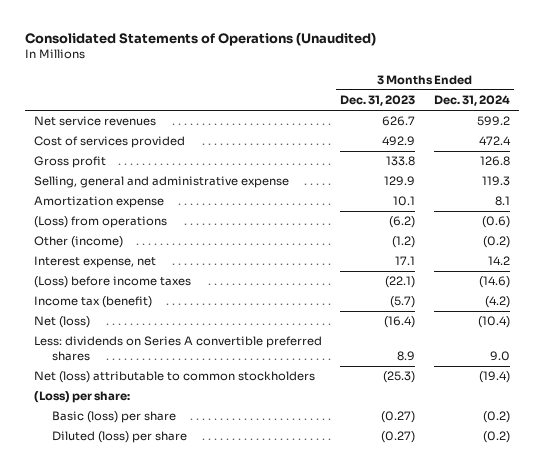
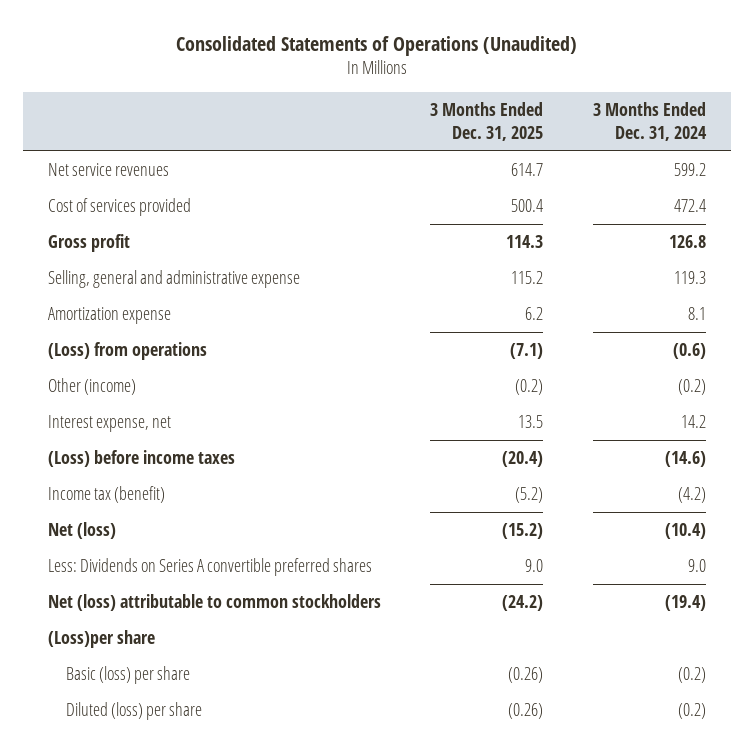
[340,95,416,107] Dec. 31, 2023 -> none
none -> [430,102,544,141] 3 Months Ended Dec. 31, 2025
[34,336,323,362] Less: dividends on Series A convertible preferred shares -> [47,558,372,577] Less: Dividends on Series A convertible preferred shares
[34,391,131,404] (Loss) per share: -> [47,630,155,649] (Loss)per share

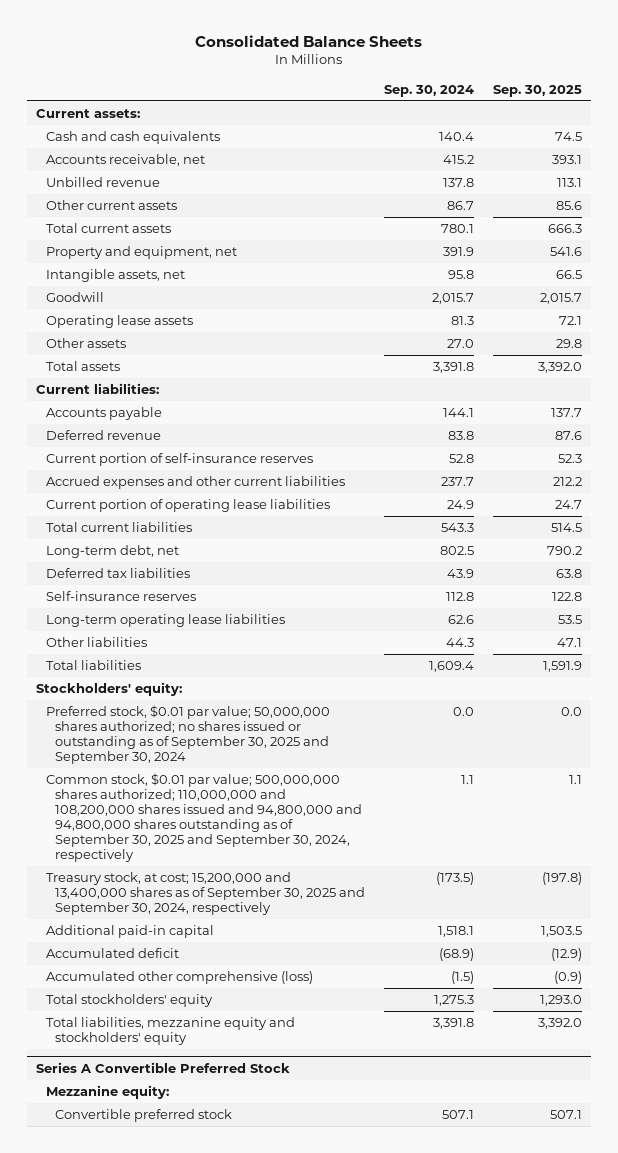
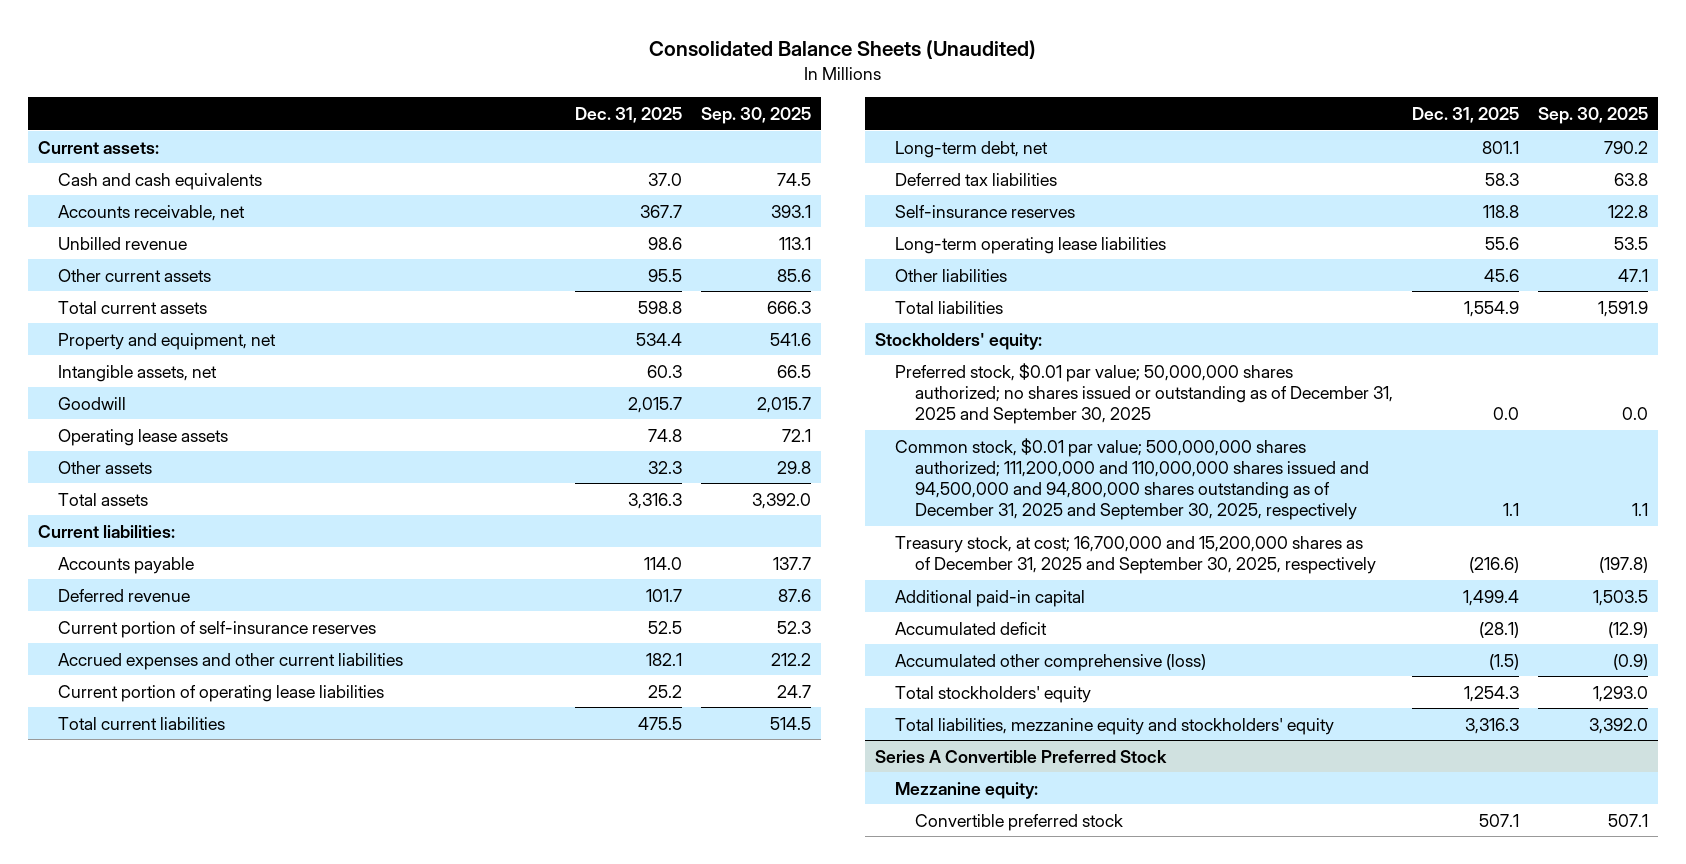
[194,34,422,47] Consolidated Balance Sheets -> [648,39,1036,59] Consolidated Balance Sheets (Unaudited)
[383,84,474,97] Sep. 30, 2024 -> none
none -> [575,107,683,124] Dec. 31, 2025
[45,705,330,764] Preferred stock, $0.01 par value; 50,000,000 shares authorized; no shares issued or outstanding as of September 30, 2025 and September 30, 2024 -> [894,362,1394,424] Preferred stock, $0.01 par value; 50,000,000 shares authorized; no shares issued or outstanding as of December 31, 2025 and September 30, 2025
[45,773,362,862] Common stock, $0.01 par value; 500,000,000 shares authorized; 110,000,000 and 108,200,000 shares issued and 94,800,000 and 94,800,000 shares outstanding as of September 30, 2025 and September 30, 2024, respectively -> [894,437,1370,521] Common stock, $0.01 par value; 500,000,000 shares authorized; 111,200,000 and 110,000,000 shares issued and 94,500,000 and 94,800,000 shares outstanding as of December 31, 2025 and September 30, 2025, respectively
[45,872,365,915] Treasury stock, at cost; 15,200,000 and 13,400,000 shares as of September 30, 2025 and September 30, 2024, respectively -> [894,535,1377,574] Treasury stock, at cost; 16,700,000 and 15,200,000 shares as of December 31, 2025 and September 30, 2025, respectively

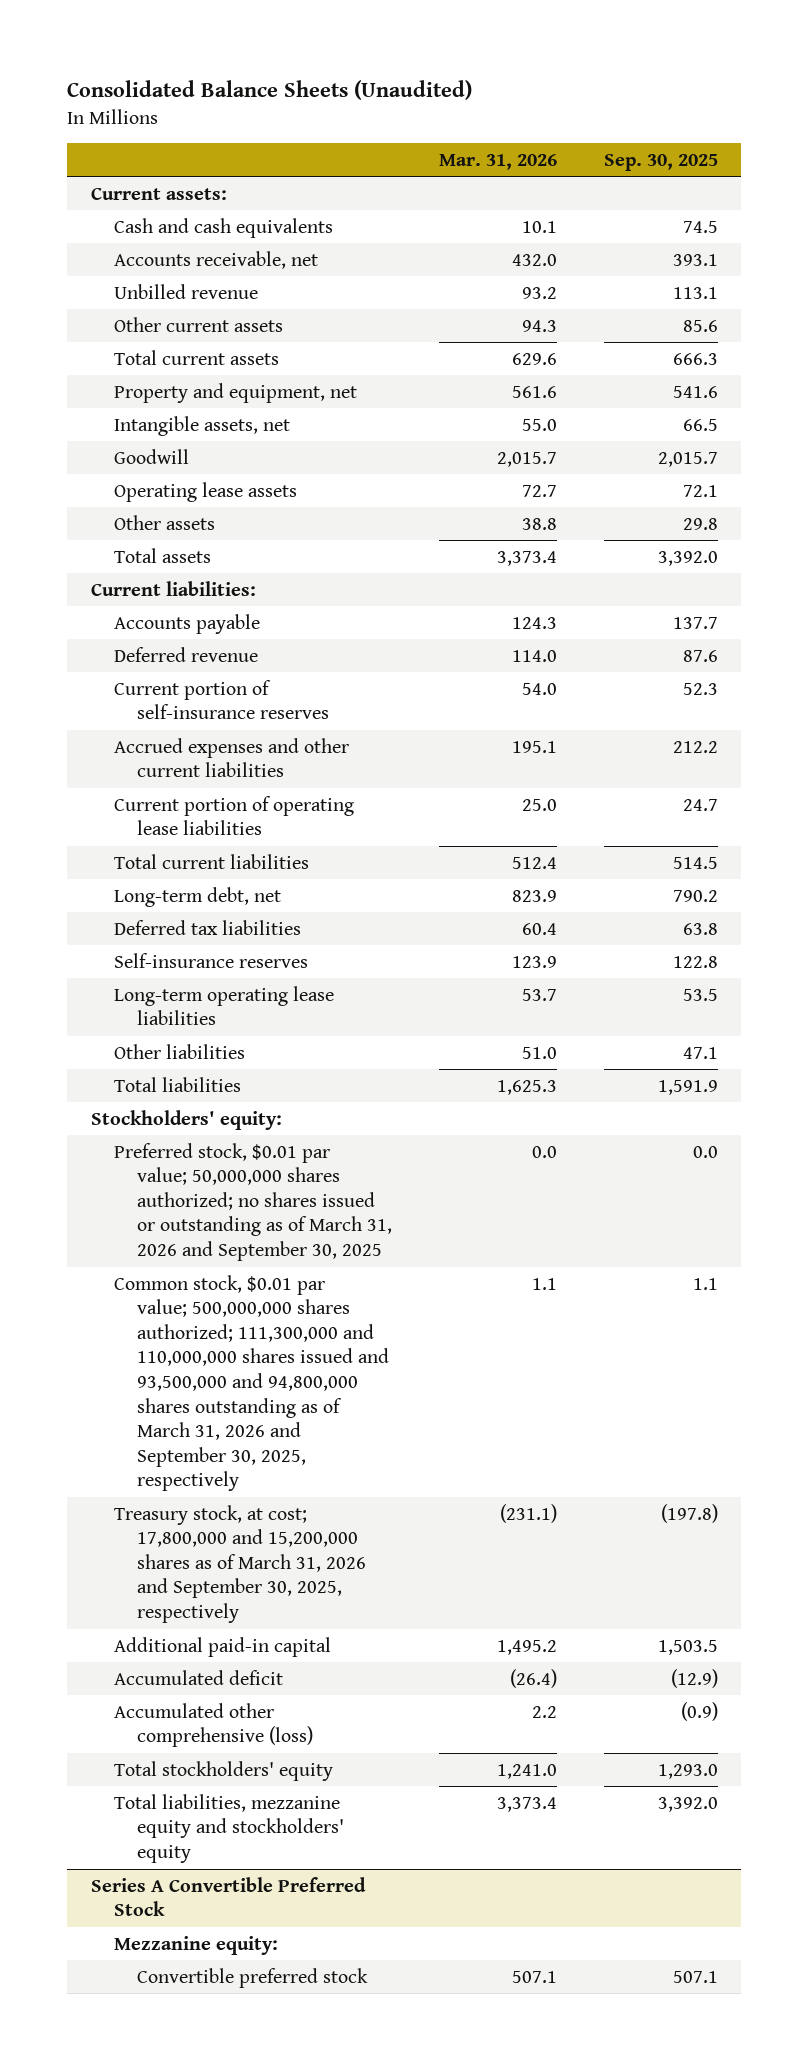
[575,107,683,124] Dec. 31, 2025 -> none
none -> [438,153,557,170] Mar. 31, 2026
[894,362,1394,424] Preferred stock, $0.01 par value; 50,000,000 shares authorized; no shares issued or outstanding as of December 31, 2025 and September 30, 2025 -> [113,1142,393,1261] Preferred stock, $0.01 par value; 50,000,000 shares authorized; no shares issued or outstanding as of March 31, 2026 and September 30, 2025
[894,437,1370,521] Common stock, $0.01 par value; 500,000,000 shares authorized; 111,200,000 and 110,000,000 shares issued and 94,500,000 and 94,800,000 shares outstanding as of December 31, 2025 and September 30, 2025, respectively -> [113,1274,390,1492] Common stock, $0.01 par value; 500,000,000 shares authorized; 111,300,000 and 110,000,000 shares issued and 93,500,000 and 94,800,000 shares outstanding as of March 31, 2026 and September 30, 2025, respectively
[894,535,1377,574] Treasury stock, at cost; 16,700,000 and 15,200,000 shares as of December 31, 2025 and September 30, 2025, respectively -> [113,1504,367,1623] Treasury stock, at cost; 17,800,000 and 15,200,000 shares as of March 31, 2026 and September 30, 2025, respectively

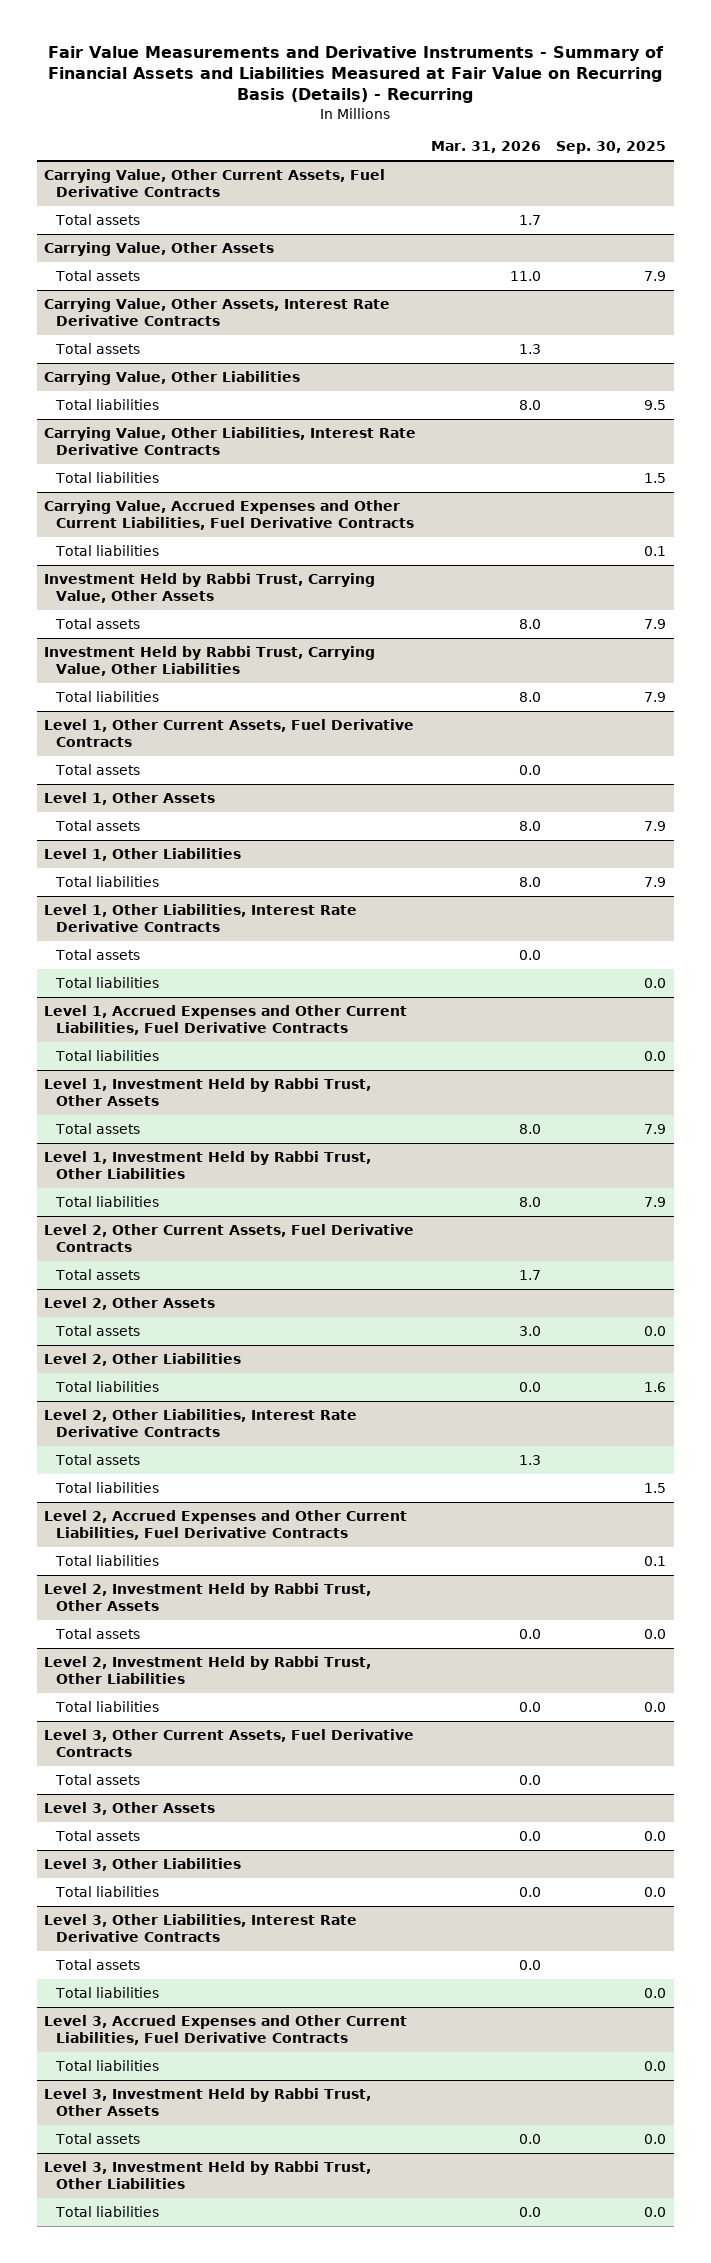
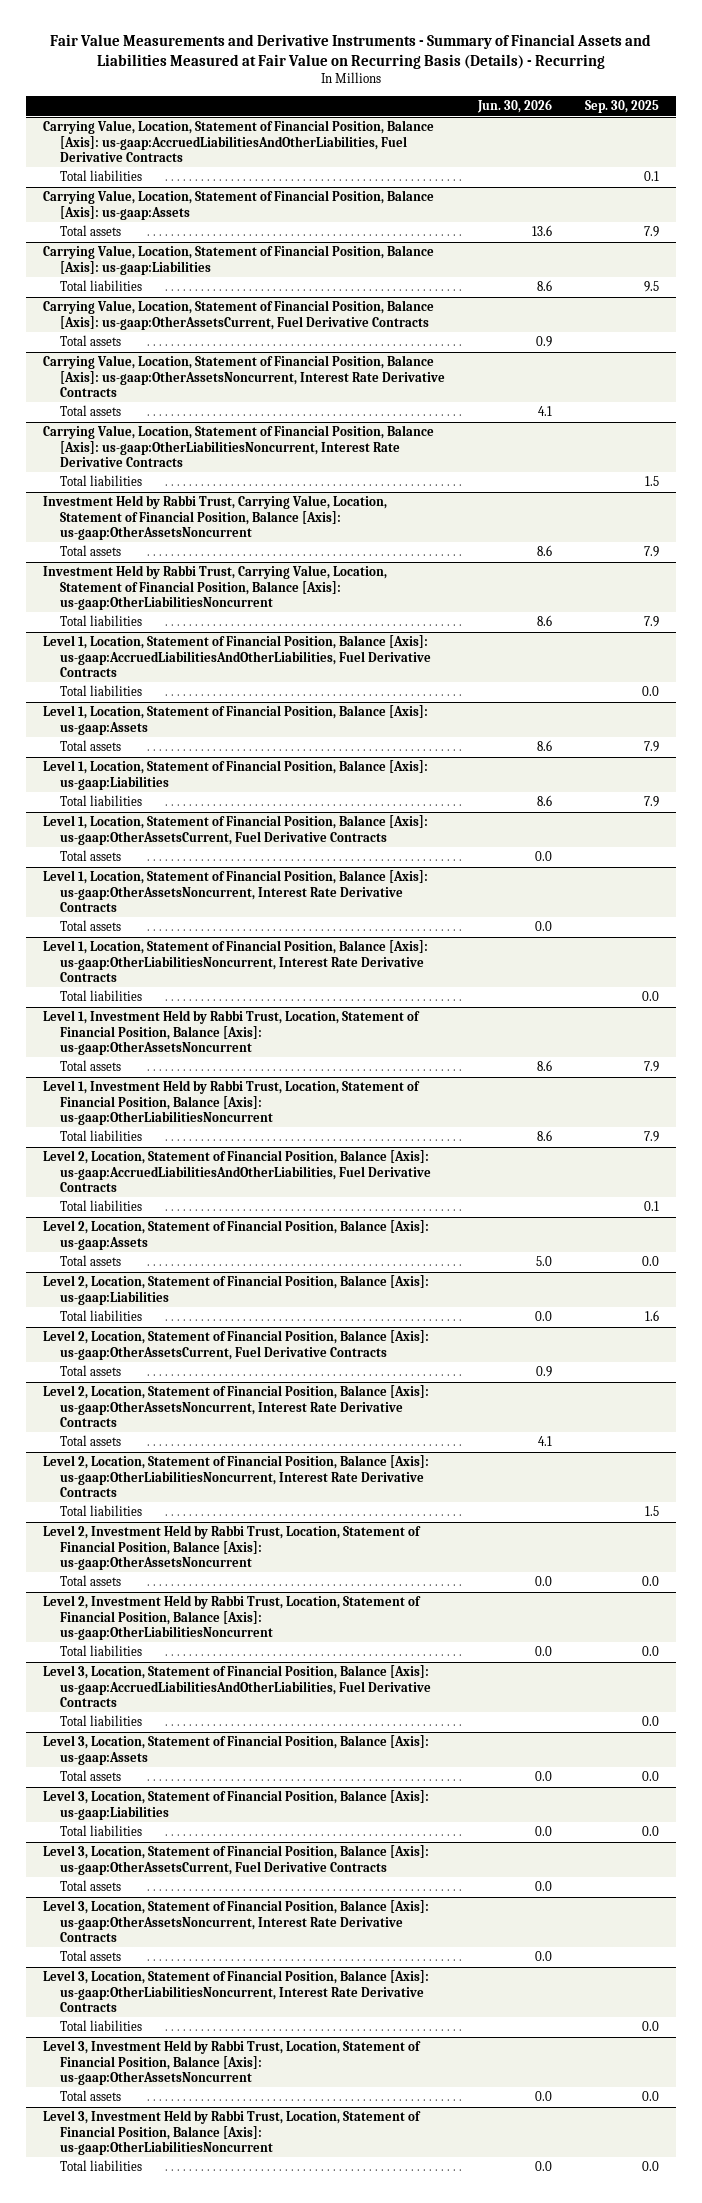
[431,141,542,154] Mar. 31, 2026 -> none
none -> [477,99,553,114] Jun. 30, 2026
[44,168,386,198] Carrying Value, Other Current Assets, Fuel Derivative Contracts -> none
[54,213,140,225] Total assets -> none
[44,241,275,256] Carrying Value, Other Assets -> none
none -> [42,120,434,162] Carrying Value, Location, Statement of Financial Position, Balance [Axis]: us-gaap:AccruedLiabilitiesAndOtherLiabilities, Fuel Derivative Contracts
none -> [60,170,143,182] Total liabilities
none -> [42,190,434,220] Carrying Value, Location, Statement of Financial Position, Balance [Axis]: us-gaap:Assets
[44,297,391,327] Carrying Value, Other Assets, Interest Rate Derivative Contracts -> none
[54,342,140,354] Total assets -> none
[44,370,301,385] Carrying Value, Other Liabilities -> none
none -> [42,245,434,275] Carrying Value, Location, Statement of Financial Position, Balance [Axis]: us-gaap:Liabilities
[44,426,417,456] Carrying Value, Other Liabilities, Interest Rate Derivative Contracts -> none
none -> [42,300,434,330] Carrying Value, Location, Statement of Financial Position, Balance [Axis]: us-gaap:OtherAssetsCurrent, Fuel Derivative Contracts
none -> [60,335,122,347] Total assets
none -> [42,355,446,397] Carrying Value, Location, Statement of Financial Position, Balance [Axis]: us-gaap:OtherAssetsNoncurrent, Interest Rate Derivative Contracts
none -> [60,405,122,417] Total assets
none -> [42,425,434,467] Carrying Value, Location, Statement of Financial Position, Balance [Axis]: us-gaap:OtherLiabilitiesNoncurrent, Interest Rate Derivative Contracts
[44,499,414,531] Carrying Value, Accrued Expenses and Other Current Liabilities, Fuel Derivative Contracts -> none
[54,544,159,556] Total liabilities -> none
[44,572,376,604] Investment Held by Rabbi Trust, Carrying Value, Other Assets -> none
none -> [42,495,387,540] Investment Held by Rabbi Trust, Carrying Value, Location, Statement of Financial Position, Balance [Axis]: us-gaap:OtherAssetsNoncurrent
[44,645,376,677] Investment Held by Rabbi Trust, Carrying Value, Other Liabilities -> none
none -> [42,565,387,610] Investment Held by Rabbi Trust, Carrying Value, Location, Statement of Financial Position, Balance [Axis]: us-gaap:OtherLiabilitiesNoncurrent
[44,718,415,748] Level 1, Other Current Assets, Fuel Derivative Contracts -> none
[54,763,140,775] Total assets -> none
[44,791,216,805] Level 1, Other Assets -> none
none -> [42,635,432,677] Level 1, Location, Statement of Financial Position, Balance [Axis]: us-gaap:AccruedLiabilitiesAndOtherLiabilities, Fuel Derivative Contracts
none -> [60,685,143,697] Total liabilities
none -> [42,705,428,735] Level 1, Location, Statement of Financial Position, Balance [Axis]: us-gaap:Assets
[44,847,242,861] Level 1, Other Liabilities -> none
none -> [42,760,428,790] Level 1, Location, Statement of Financial Position, Balance [Axis]: us-gaap:Liabilities
[44,903,358,933] Level 1, Other Liabilities, Interest Rate Derivative Contracts -> none
none -> [42,815,428,845] Level 1, Location, Statement of Financial Position, Balance [Axis]: us-gaap:OtherAssetsCurrent, Fuel Derivative Contracts
[54,976,159,988] Total liabilities -> none
[44,1004,408,1036] Level 1, Accrued Expenses and Other Current Liabilities, Fuel Derivative Contracts -> none
none -> [42,870,428,912] Level 1, Location, Statement of Financial Position, Balance [Axis]: us-gaap:OtherAssetsNoncurrent, Interest Rate Derivative Contracts
none -> [60,920,122,932] Total assets
none -> [42,940,428,982] Level 1, Location, Statement of Financial Position, Balance [Axis]: us-gaap:OtherLiabilitiesNoncurrent, Interest Rate Derivative Contracts
[44,1077,372,1107] Level 1, Investment Held by Rabbi Trust, Other Assets -> none
none -> [42,1010,420,1055] Level 1, Investment Held by Rabbi Trust, Location, Statement of Financial Position, Balance [Axis]: us-gaap:OtherAssetsNoncurrent
[44,1150,372,1180] Level 1, Investment Held by Rabbi Trust, Other Liabilities -> none
none -> [42,1080,420,1125] Level 1, Investment Held by Rabbi Trust, Location, Statement of Financial Position, Balance [Axis]: us-gaap:OtherLiabilitiesNoncurrent
[44,1223,415,1253] Level 2, Other Current Assets, Fuel Derivative Contracts -> none
[54,1268,140,1280] Total assets -> none
[44,1296,216,1310] Level 2, Other Assets -> none
none -> [42,1150,432,1192] Level 2, Location, Statement of Financial Position, Balance [Axis]: us-gaap:AccruedLiabilitiesAndOtherLiabilities, Fuel Derivative Contracts
none -> [60,1200,143,1212] Total liabilities
none -> [42,1220,429,1250] Level 2, Location, Statement of Financial Position, Balance [Axis]: us-gaap:Assets
[44,1352,242,1366] Level 2, Other Liabilities -> none
none -> [42,1275,429,1305] Level 2, Location, Statement of Financial Position, Balance [Axis]: us-gaap:Liabilities
[44,1408,358,1438] Level 2, Other Liabilities, Interest Rate Derivative Contracts -> none
none -> [42,1330,429,1360] Level 2, Location, Statement of Financial Position, Balance [Axis]: us-gaap:OtherAssetsCurrent, Fuel Derivative Contracts
none -> [42,1385,429,1427] Level 2, Location, Statement of Financial Position, Balance [Axis]: us-gaap:OtherAssetsNoncurrent, Interest Rate Derivative Contracts
none -> [60,1435,122,1447] Total assets
none -> [42,1455,429,1497] Level 2, Location, Statement of Financial Position, Balance [Axis]: us-gaap:OtherLiabilitiesNoncurrent, Interest Rate Derivative Contracts
[44,1509,408,1541] Level 2, Accrued Expenses and Other Current Liabilities, Fuel Derivative Contracts -> none
[54,1554,159,1566] Total liabilities -> none
[44,1582,372,1612] Level 2, Investment Held by Rabbi Trust, Other Assets -> none
none -> [42,1525,421,1570] Level 2, Investment Held by Rabbi Trust, Location, Statement of Financial Position, Balance [Axis]: us-gaap:OtherAssetsNoncurrent
[44,1655,372,1685] Level 2, Investment Held by Rabbi Trust, Other Liabilities -> none
none -> [42,1595,421,1640] Level 2, Investment Held by Rabbi Trust, Location, Statement of Financial Position, Balance [Axis]: us-gaap:OtherLiabilitiesNoncurrent
[44,1728,415,1758] Level 3, Other Current Assets, Fuel Derivative Contracts -> none
[54,1773,140,1785] Total assets -> none
[44,1801,216,1815] Level 3, Other Assets -> none
none -> [42,1665,432,1707] Level 3, Location, Statement of Financial Position, Balance [Axis]: us-gaap:AccruedLiabilitiesAndOtherLiabilities, Fuel Derivative Contracts
none -> [60,1715,143,1727] Total liabilities
none -> [42,1735,429,1765] Level 3, Location, Statement of Financial Position, Balance [Axis]: us-gaap:Assets
[44,1857,242,1871] Level 3, Other Liabilities -> none
none -> [42,1790,429,1820] Level 3, Location, Statement of Financial Position, Balance [Axis]: us-gaap:Liabilities
[44,1913,358,1943] Level 3, Other Liabilities, Interest Rate Derivative Contracts -> none
none -> [42,1845,429,1875] Level 3, Location, Statement of Financial Position, Balance [Axis]: us-gaap:OtherAssetsCurrent, Fuel Derivative Contracts
[54,1986,159,1998] Total liabilities -> none
[44,2014,408,2046] Level 3, Accrued Expenses and Other Current Liabilities, Fuel Derivative Contracts -> none
none -> [42,1900,429,1942] Level 3, Location, Statement of Financial Position, Balance [Axis]: us-gaap:OtherAssetsNoncurrent, Interest Rate Derivative Contracts
none -> [60,1950,122,1962] Total assets
none -> [42,1970,429,2012] Level 3, Location, Statement of Financial Position, Balance [Axis]: us-gaap:OtherLiabilitiesNoncurrent, Interest Rate Derivative Contracts
[44,2087,372,2117] Level 3, Investment Held by Rabbi Trust, Other Assets -> none
none -> [42,2040,421,2085] Level 3, Investment Held by Rabbi Trust, Location, Statement of Financial Position, Balance [Axis]: us-gaap:OtherAssetsNoncurrent
[44,2160,372,2190] Level 3, Investment Held by Rabbi Trust, Other Liabilities -> none
none -> [42,2110,421,2155] Level 3, Investment Held by Rabbi Trust, Location, Statement of Financial Position, Balance [Axis]: us-gaap:OtherLiabilitiesNoncurrent

